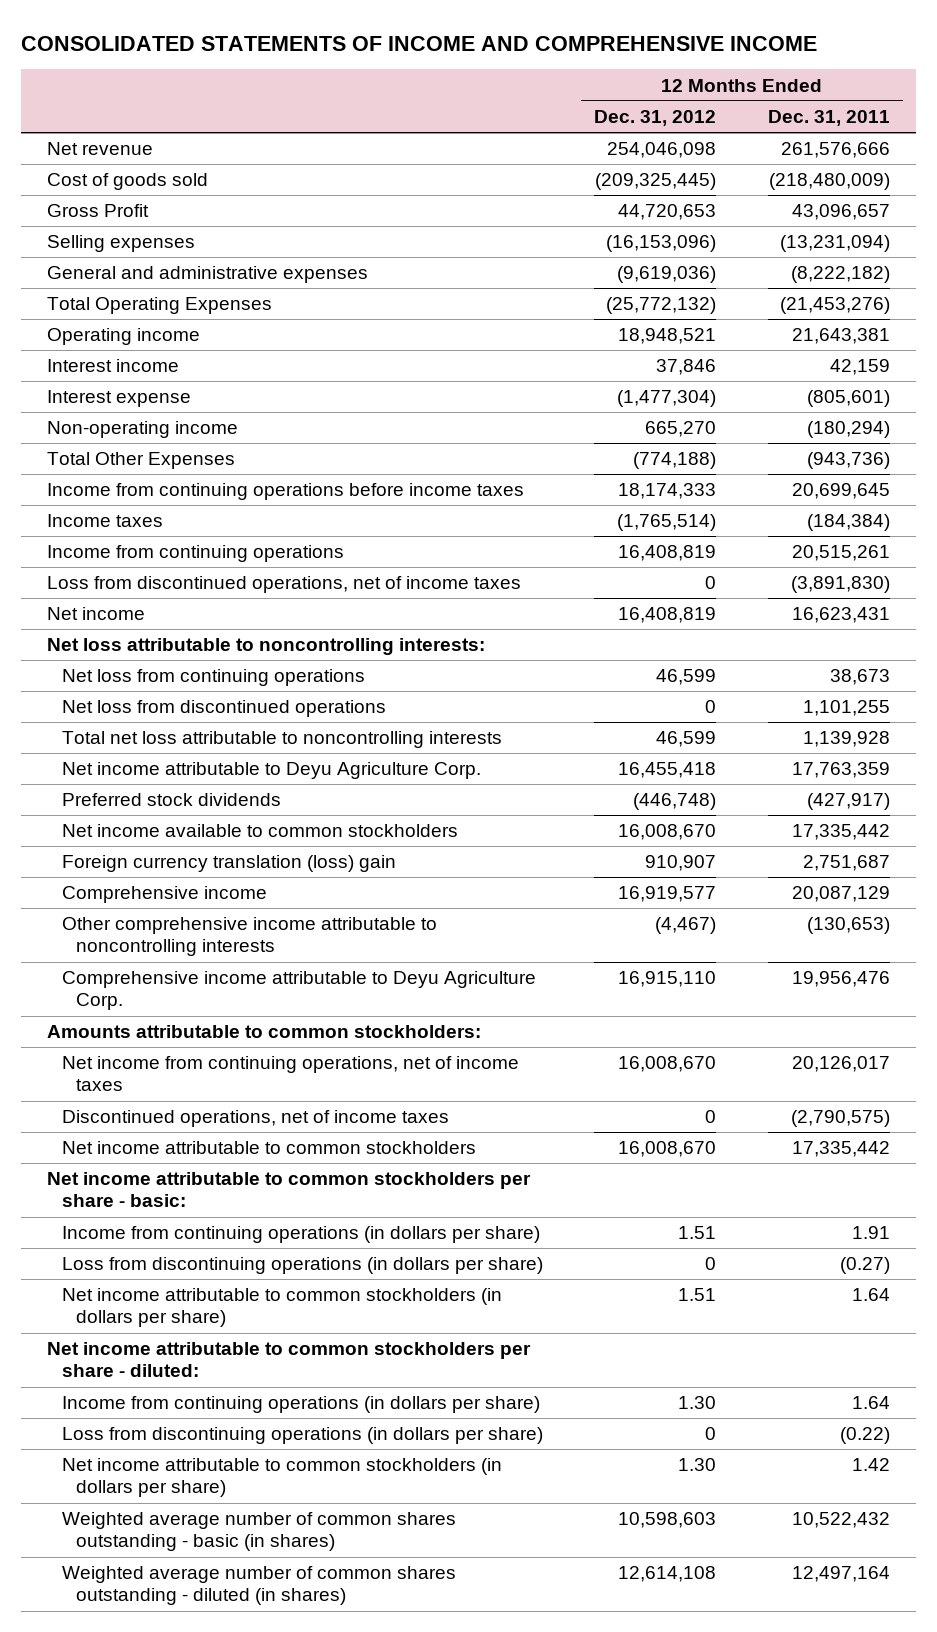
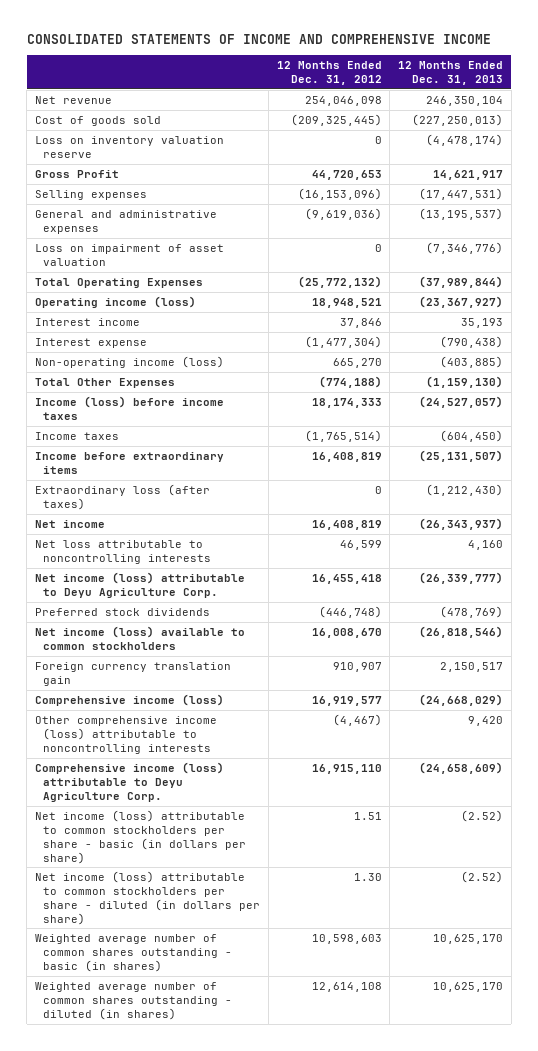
[768,109,891,126] Dec. 31, 2011 -> none
none -> [398,61,504,85] 12 Months Ended Dec. 31, 2013
none -> [35,135,225,158] Loss on inventory valuation reserve
none -> [35,243,225,266] Loss on impairment of asset valuation
[47,328,201,346] Operating income -> [35,295,197,308] Operating income (loss)
[47,421,239,439] Non-operating income -> [35,355,225,368] Non-operating income (loss)
[47,483,525,501] Income from continuing operations before income taxes -> [35,395,225,420] Income (loss) before income taxes
[47,576,522,594] Loss from discontinued operations, net of income taxes -> none
[47,545,345,563] Income from continuing operations -> [35,451,225,474] Income before extraordinary items
none -> [35,483,211,510] Extraordinary loss (after taxes)
[47,638,486,656] Net loss attributable to noncontrolling interests: -> none
[61,669,365,687] Net loss from continuing operations -> none
[61,700,386,718] Net loss from discontinued operations -> none
[61,731,502,749] Total net loss attributable to noncontrolling interests -> [35,539,211,564] Net loss attributable to noncontrolling interests
[61,762,481,780] Net income attributable to Deyu Agriculture Corp. -> [35,571,246,598] Net income (loss) attributable to Deyu Agriculture Corp.
[47,1025,482,1039] Amounts attributable to common stockholders: -> none
[61,1056,519,1092] Net income from continuing operations, net of income taxes -> none
[61,1110,449,1128] Discontinued operations, net of income taxes -> none
[61,1141,476,1155] Net income attributable to common stockholders -> none
[47,1172,532,1208] Net income attributable to common stockholders per share - basic: -> none
[61,1226,540,1244] Income from continuing operations (in dollars per share) -> none
[61,1257,543,1275] Loss from discontinuing operations (in dollars per share) -> none
[47,1342,532,1378] Net income attributable to common stockholders per share - diluted: -> none
[61,1396,540,1414] Income from continuing operations (in dollars per share) -> none
[61,1427,543,1445] Loss from discontinuing operations (in dollars per share) -> none
[61,824,458,838] Net income available to common stockholders -> [35,625,246,650] Net income (loss) available to common stockholders
[61,855,396,873] Foreign currency translation (loss) gain -> [35,661,232,686] Foreign currency translation gain
[61,886,267,904] Comprehensive income -> [35,693,225,706] Comprehensive income (loss)
[61,917,437,957] Other comprehensive income attributable to noncontrolling interests -> [35,715,218,754] Other comprehensive income (loss) attributable to noncontrolling interests
[61,971,536,1011] Comprehensive income attributable to Deyu Agriculture Corp. -> [35,761,225,802] Comprehensive income (loss) attributable to Deyu Agriculture Corp.
[61,1288,502,1328] Net income attributable to common stockholders (in dollars per share) -> [35,809,246,864] Net income (loss) attributable to common stockholders per share - basic (in dollars per share)
[61,1458,502,1498] Net income attributable to common stockholders (in dollars per share) -> [35,870,260,925] Net income (loss) attributable to common stockholders per share - diluted (in dollars per share)

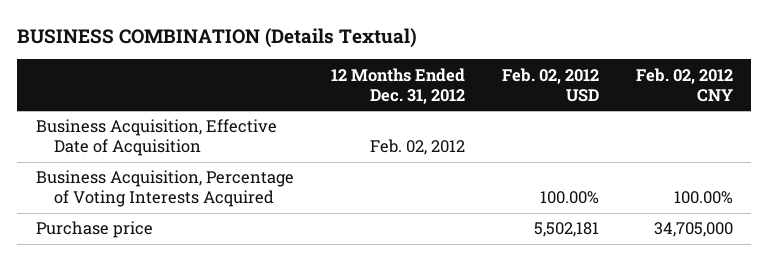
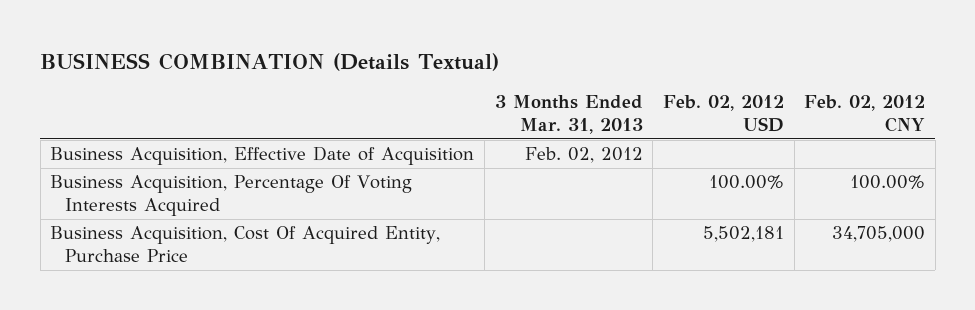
[330,67,465,104] 12 Months Ended Dec. 31, 2012 -> none
none -> [494,95,643,135] 3 Months Ended Mar. 31, 2013
[35,170,294,208] Business Acquisition, Percentage of Voting Interests Acquired -> [50,175,413,217] Business Acquisition, Percentage Of Voting Interests Acquired
[35,221,153,239] Purchase price -> [50,226,441,263] Business Acquisition, Cost Of Acquired Entity, Purchase Price

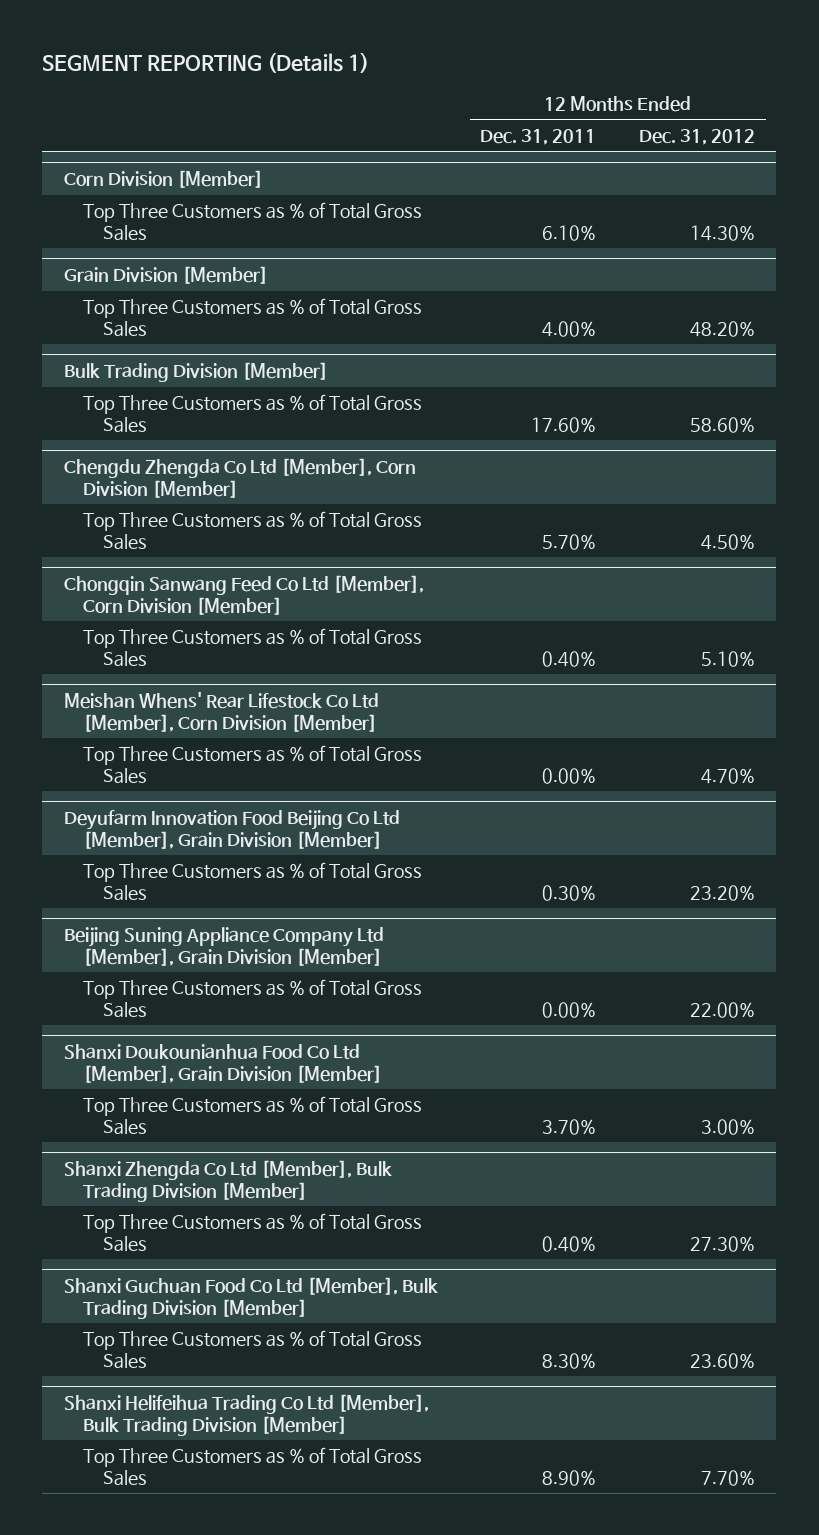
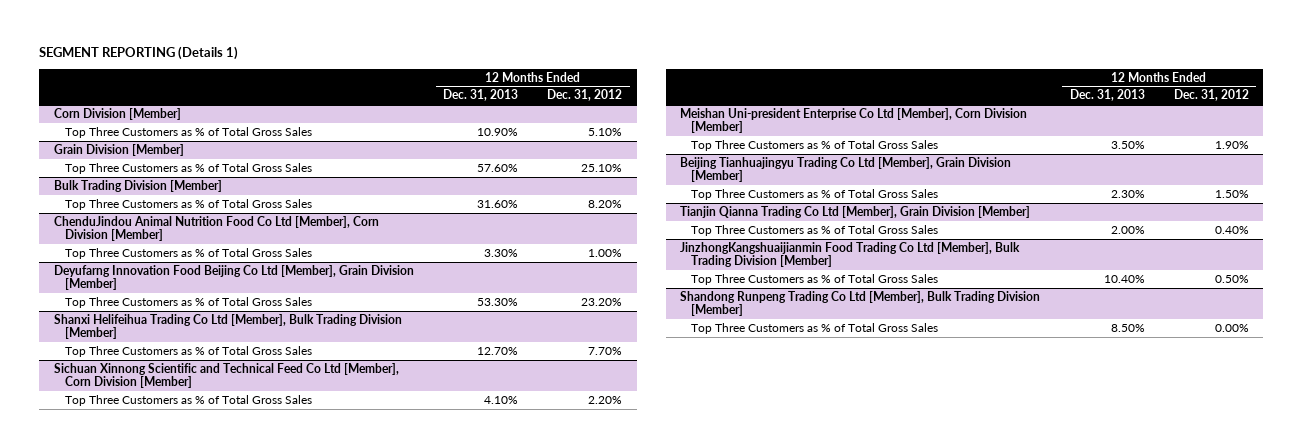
[480,129,597,146] Dec. 31, 2011 -> none
none -> [443,89,519,102] Dec. 31, 2013
[690,225,756,242] 14.30% -> [588,127,623,136] 5.10%
[690,321,756,338] 48.20% -> [581,163,623,172] 25.10%
[63,458,416,499] Chengdu Zhengda Co Ltd [Member], Corn Division [Member] -> none
[63,575,424,616] Chongqin Sanwang Feed Co Ltd [Member], Corn Division [Member] -> none
[83,628,423,668] Top Three Customers as % of Total Gross Sales -> none
[63,692,379,733] Meishan Whens' Rear Lifestock Co Ltd [Member], Corn Division [Member] -> none
[83,745,423,785] Top Three Customers as % of Total Gross Sales -> none
[690,417,756,434] 58.60% -> [588,199,623,208] 8.20%
none -> [54,215,380,242] ChenduJindou Animal Nutrition Food Co Ltd [Member], Corn Division [Member]
[701,534,756,551] 4.50% -> [588,248,623,257] 1.00%
[63,810,400,850] Deyufarm Innovation Food Beijing Co Ltd [Member], Grain Division [Member] -> [54,264,415,291] Deyufarng Innovation Food Beijing Co Ltd [Member], Grain Division [Member]
[63,927,384,967] Beijing Suning Appliance Company Ltd [Member], Grain Division [Member] -> none
[83,979,423,1019] Top Three Customers as % of Total Gross Sales -> none
[63,1044,383,1084] Shanxi Doukounianhua Food Co Ltd [Member], Grain Division [Member] -> none
[83,1096,423,1136] Top Three Customers as % of Total Gross Sales -> none
[63,1160,392,1203] Shanxi Zhengda Co Ltd [Member], Bulk Trading Division [Member] -> none
[83,1213,423,1253] Top Three Customers as % of Total Gross Sales -> none
[63,1277,438,1320] Shanxi Guchuan Food Co Ltd [Member], Bulk Trading Division [Member] -> none
[83,1330,423,1370] Top Three Customers as % of Total Gross Sales -> none
none -> [54,362,400,389] Sichuan Xinnong Scientific and Technical Feed Co Ltd [Member], Corn Division [Member]
none -> [65,394,313,406] Top Three Customers as % of Total Gross Sales
none -> [680,107,1028,134] Meishan Uni-president Enterprise Co Ltd [Member], Corn Division [Member]
none -> [691,139,939,151] Top Three Customers as % of Total Gross Sales
none -> [680,156,1012,183] Beijing Tianhuajingyu Trading Co Ltd [Member], Grain Division [Member]
none -> [691,188,939,200] Top Three Customers as % of Total Gross Sales
none -> [680,205,1031,218] Tianjin Qianna Trading Co Ltd [Member], Grain Division [Member]
none -> [691,224,939,236] Top Three Customers as % of Total Gross Sales
none -> [680,241,1021,268] JinzhongKangshuaijianmin Food Trading Co Ltd [Member], Bulk Trading Division [Member]
none -> [691,273,939,285] Top Three Customers as % of Total Gross Sales
none -> [680,290,1041,317] Shandong Runpeng Trading Co Ltd [Member], Bulk Trading Division [Member]
none -> [691,322,939,334] Top Three Customers as % of Total Gross Sales

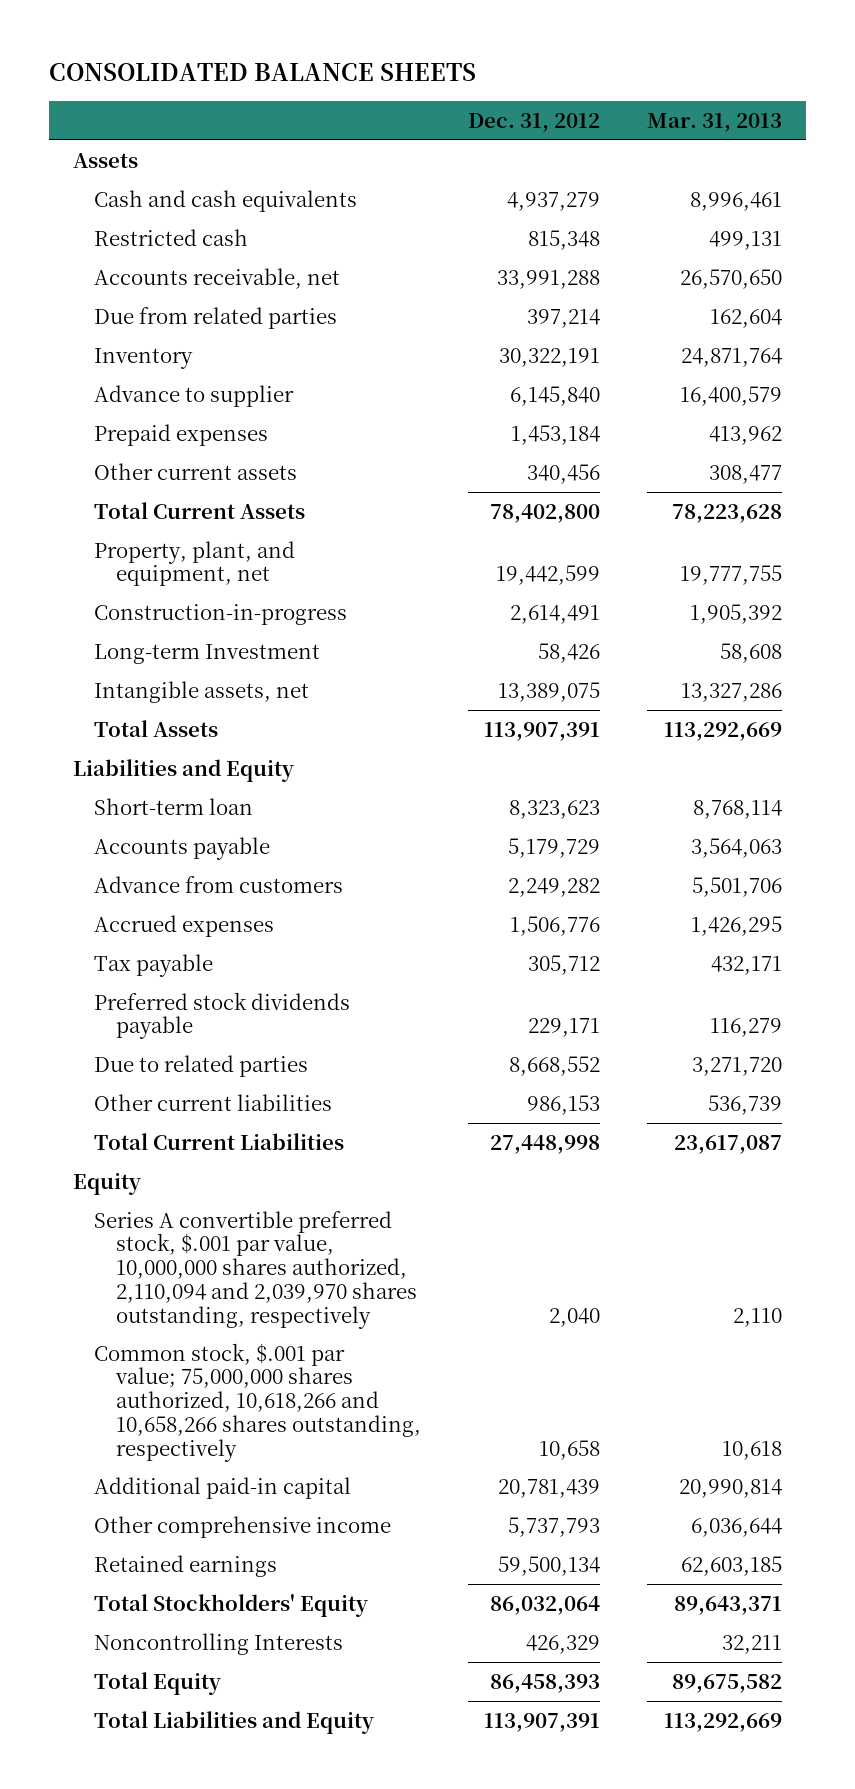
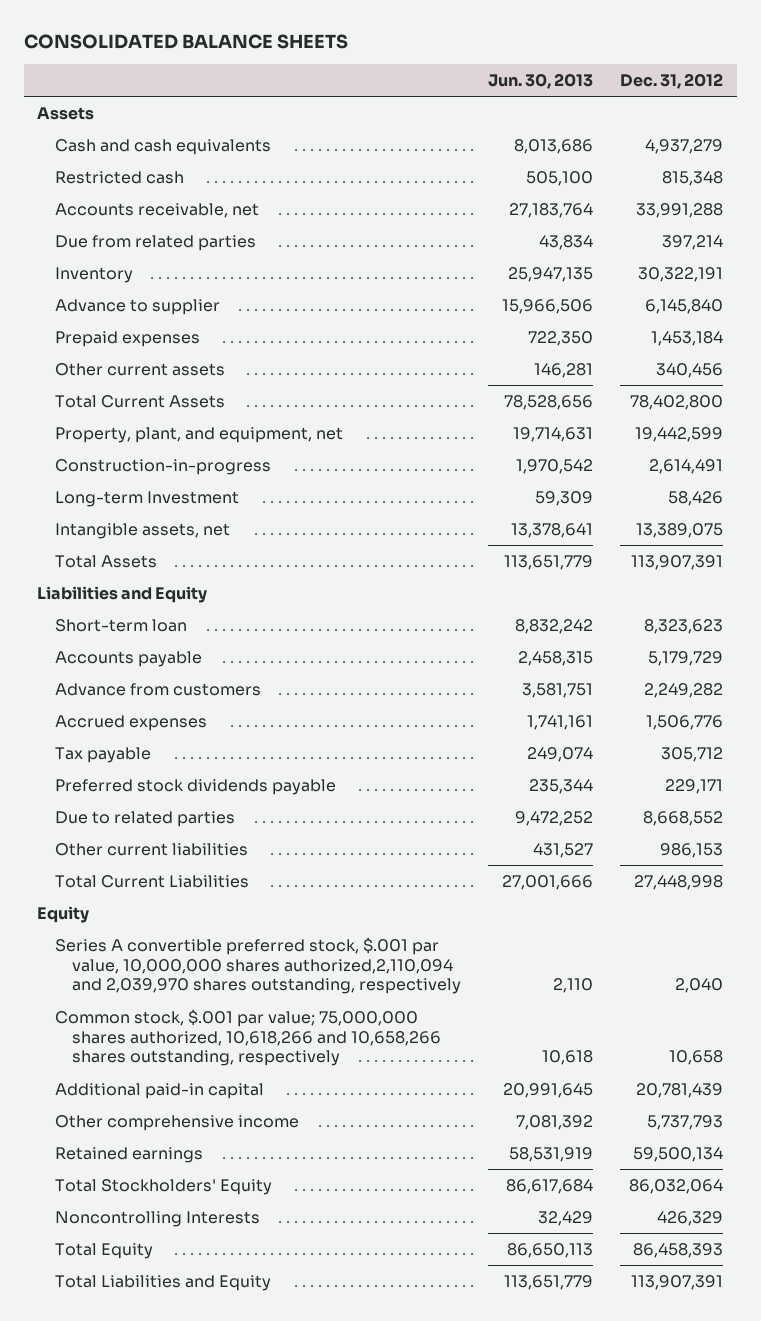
[647,113,783,133] Mar. 31, 2013 -> none
none -> [488,72,594,89] Jun. 30, 2013
[94,1210,417,1329] Series A convertible preferred stock, $.001 par value, 10,000,000 shares authorized, 2,110,094 and 2,039,970 shares outstanding, respectively -> [54,936,461,995] Series A convertible preferred stock, $.001 par value, 10,000,000 shares authorized,2,110,094 and 2,039,970 shares outstanding, respectively

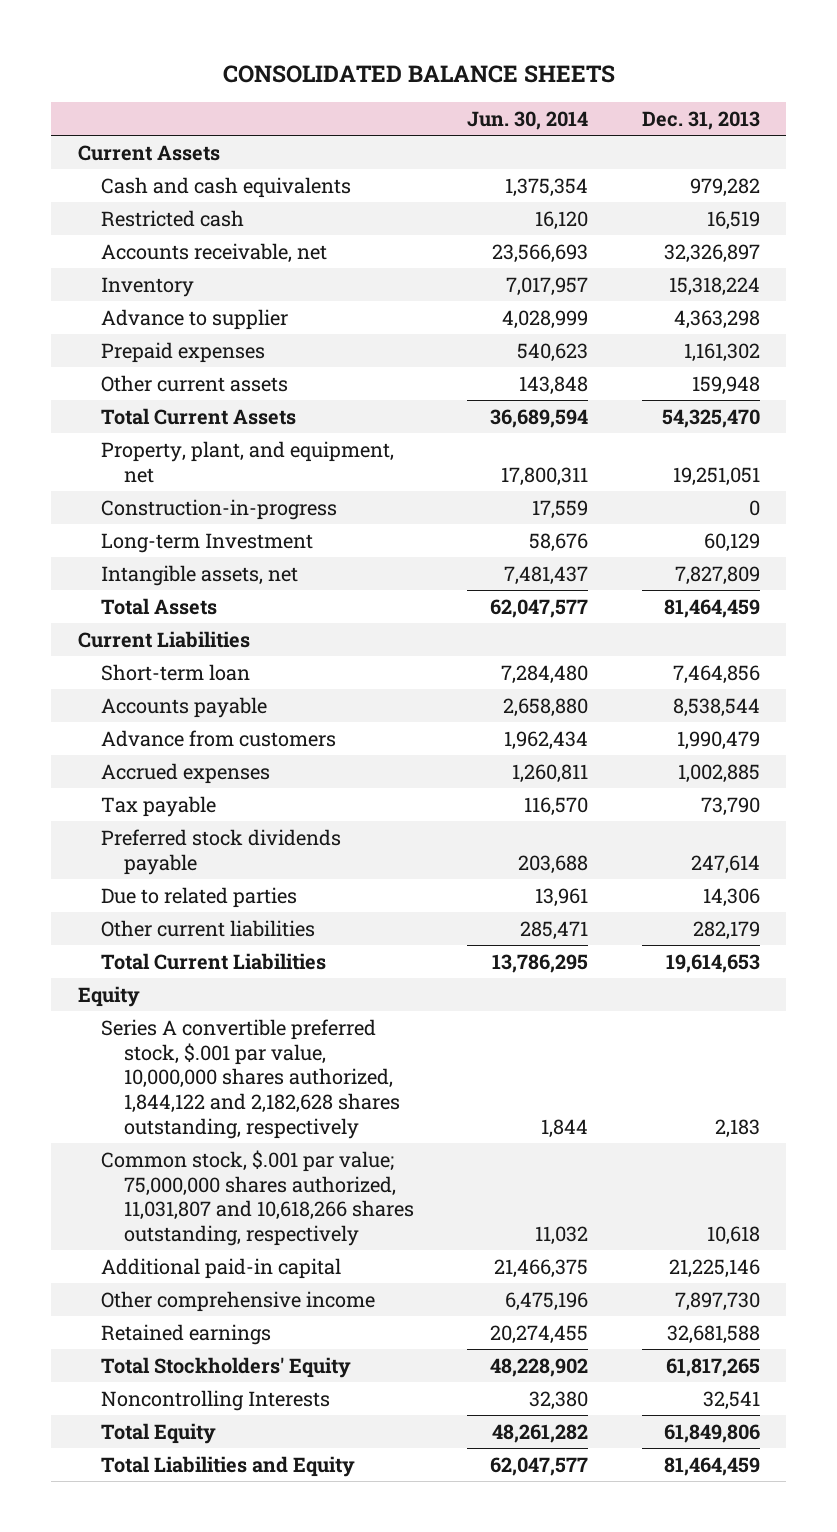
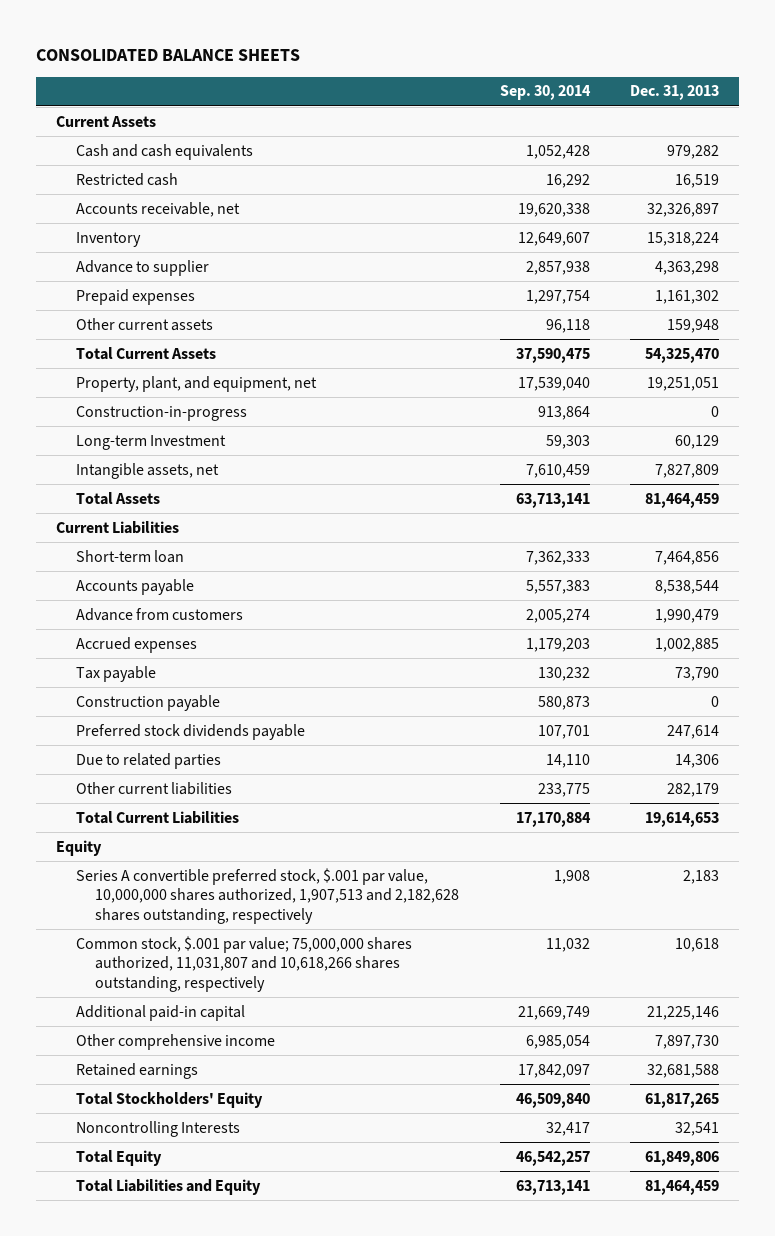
[467,110,589,130] Jun. 30, 2014 -> none
none -> [499,85,591,101] Sep. 30, 2014
none -> [75,694,220,711] Construction payable
[100,1018,400,1139] Series A convertible preferred stock, $.001 par value, 10,000,000 shares authorized, 1,844,122 and 2,182,628 shares outstanding, respectively -> [75,867,460,924] Series A convertible preferred stock, $.001 par value, 10,000,000 shares authorized, 1,907,513 and 2,182,628 shares outstanding, respectively

